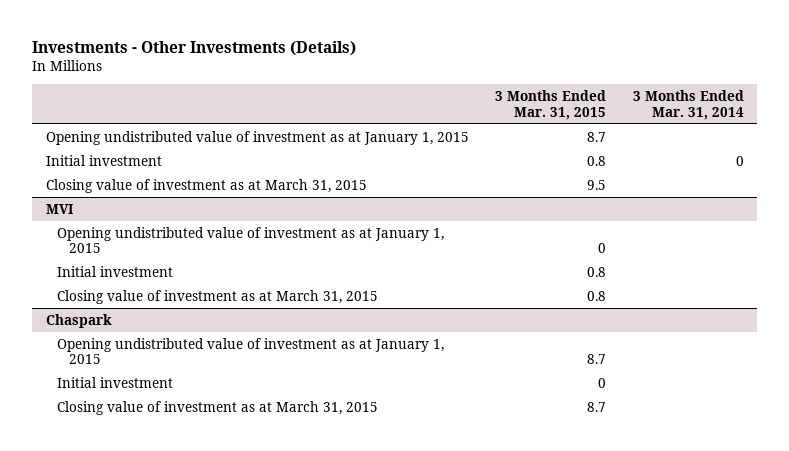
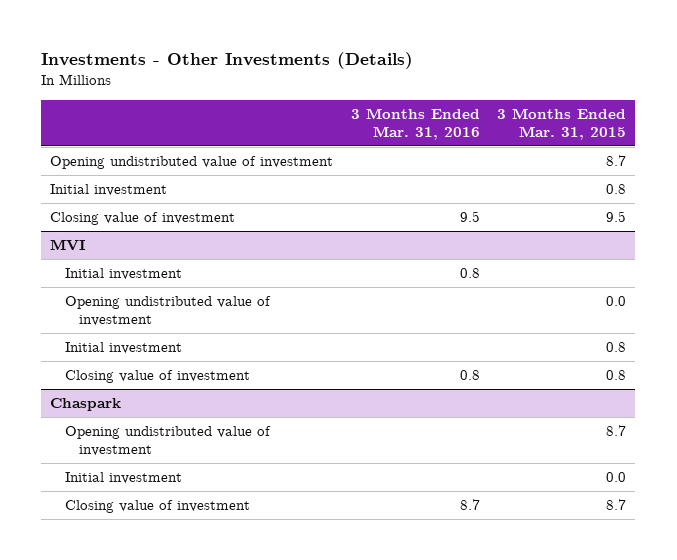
[632,90,744,120] 3 Months Ended Mar. 31, 2014 -> none
none -> [350,107,480,140] 3 Months Ended Mar. 31, 2016
[45,130,469,145] Opening undistributed value of investment as at January 1, 2015 -> [50,156,334,170] Opening undistributed value of investment
[45,178,367,193] Closing value of investment as at March 31, 2015 -> [50,212,236,226] Closing value of investment
none -> [64,268,182,281] Initial investment
[57,226,445,254] Opening undistributed value of investment as at January 1, 2015 -> [64,296,271,327] Opening undistributed value of investment
[598,243,607,254] 0 -> [606,296,627,307] 0.0
[57,289,379,304] Closing value of investment as at March 31, 2015 -> [64,370,250,384] Closing value of investment
[57,337,445,365] Opening undistributed value of investment as at January 1, 2015 -> [64,426,271,457] Opening undistributed value of investment
[598,377,607,388] 0 -> [606,472,627,483] 0.0
[57,400,379,415] Closing value of investment as at March 31, 2015 -> [64,500,250,514] Closing value of investment

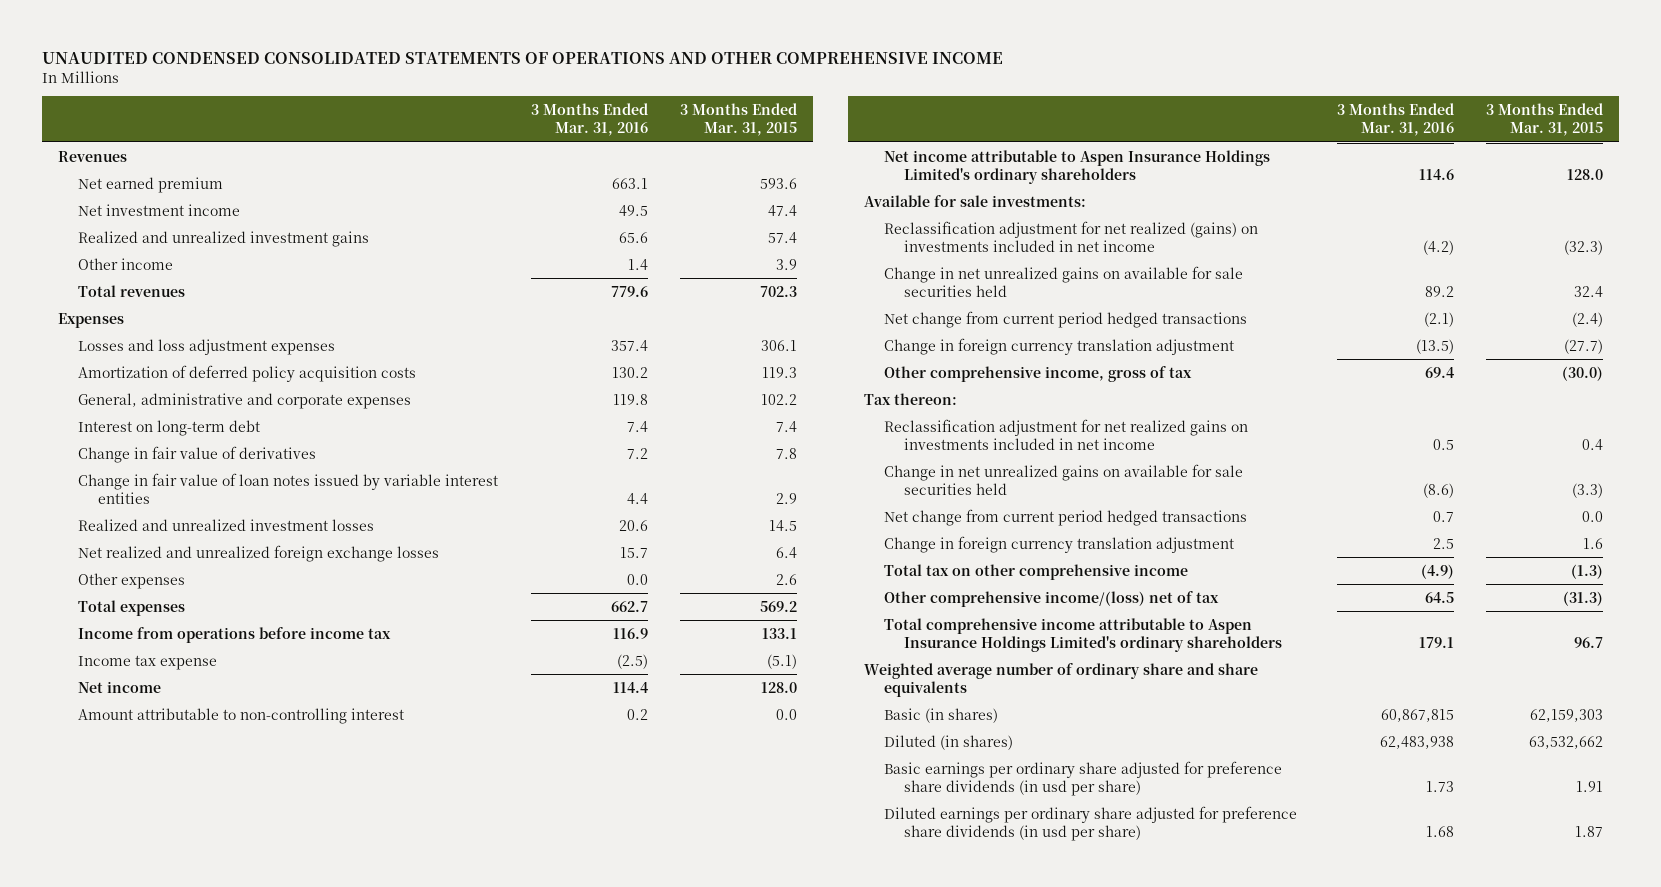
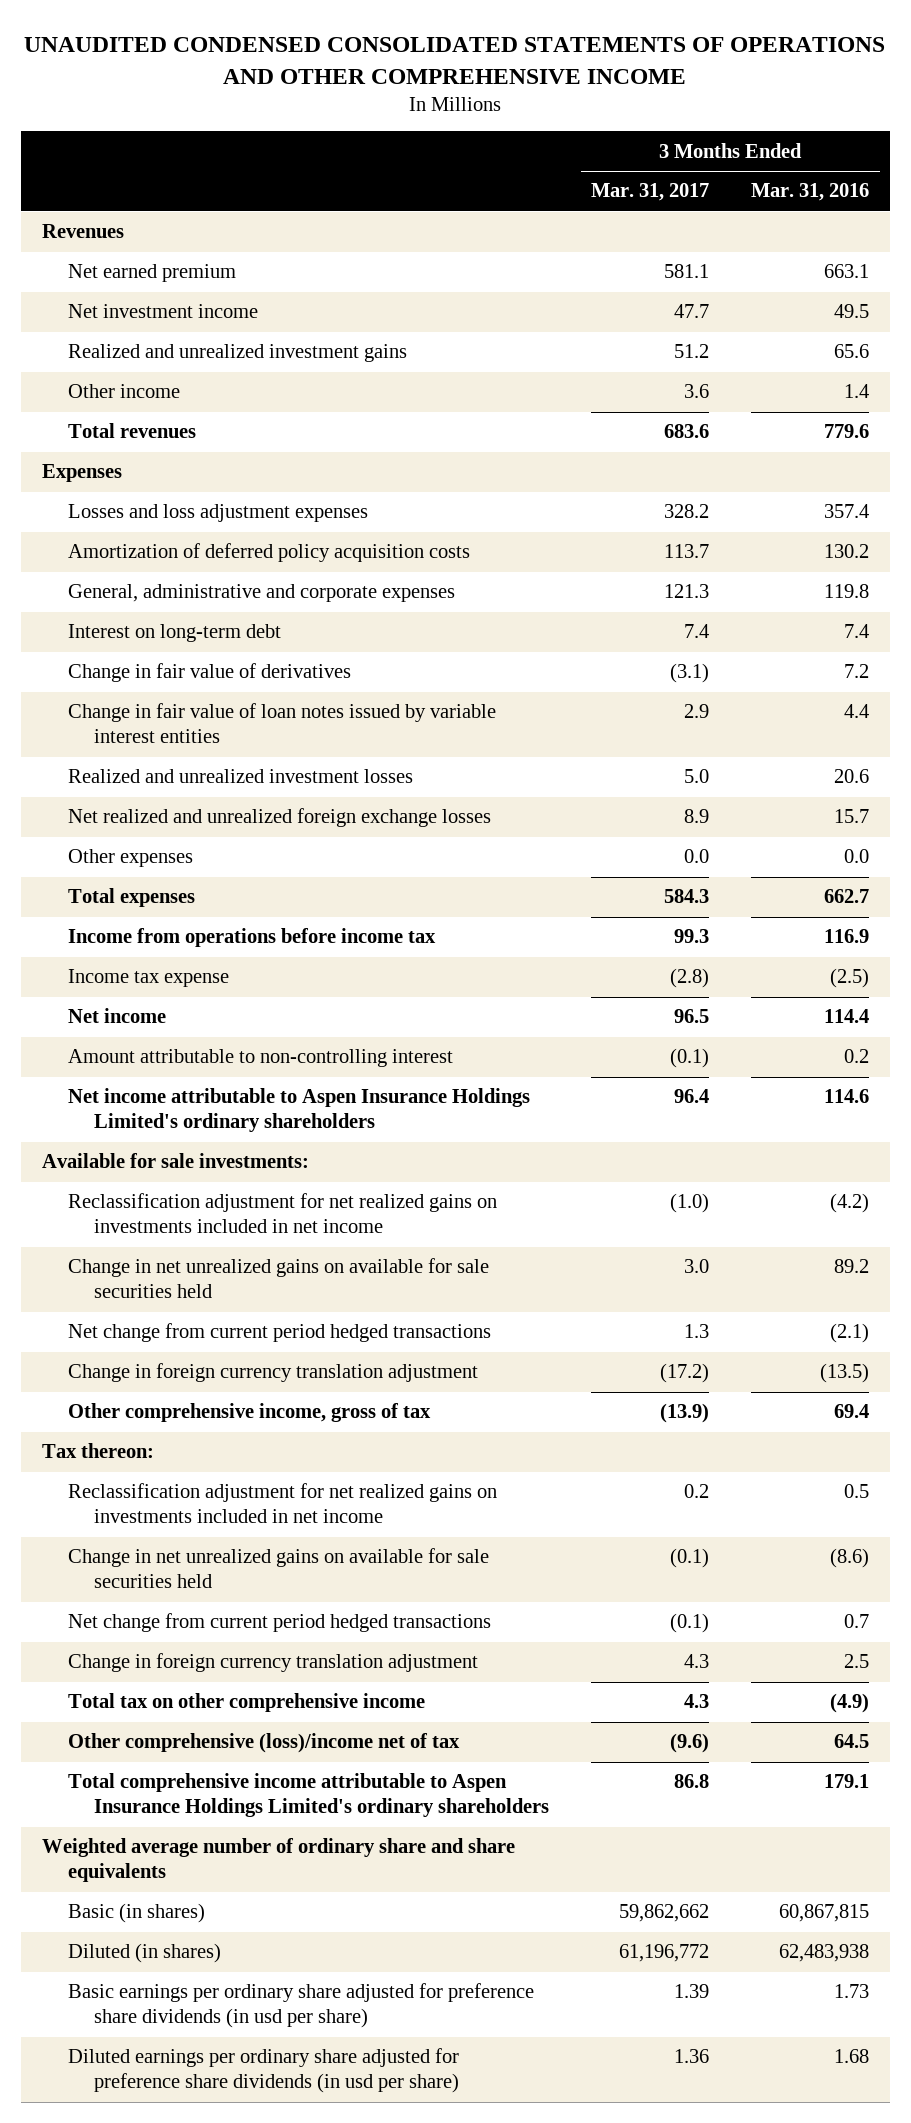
[679,103,797,137] 3 Months Ended Mar. 31, 2015 -> none
none -> [591,183,710,202] Mar. 31, 2017
[884,220,1259,252] Reclassification adjustment for net realized (gains) on investments included in net income -> [67,1193,497,1234] Reclassification adjustment for net realized gains on investments included in net income
[884,590,1220,607] Other comprehensive income/(loss) net of tax -> [67,1733,460,1754] Other comprehensive (loss)/income net of tax

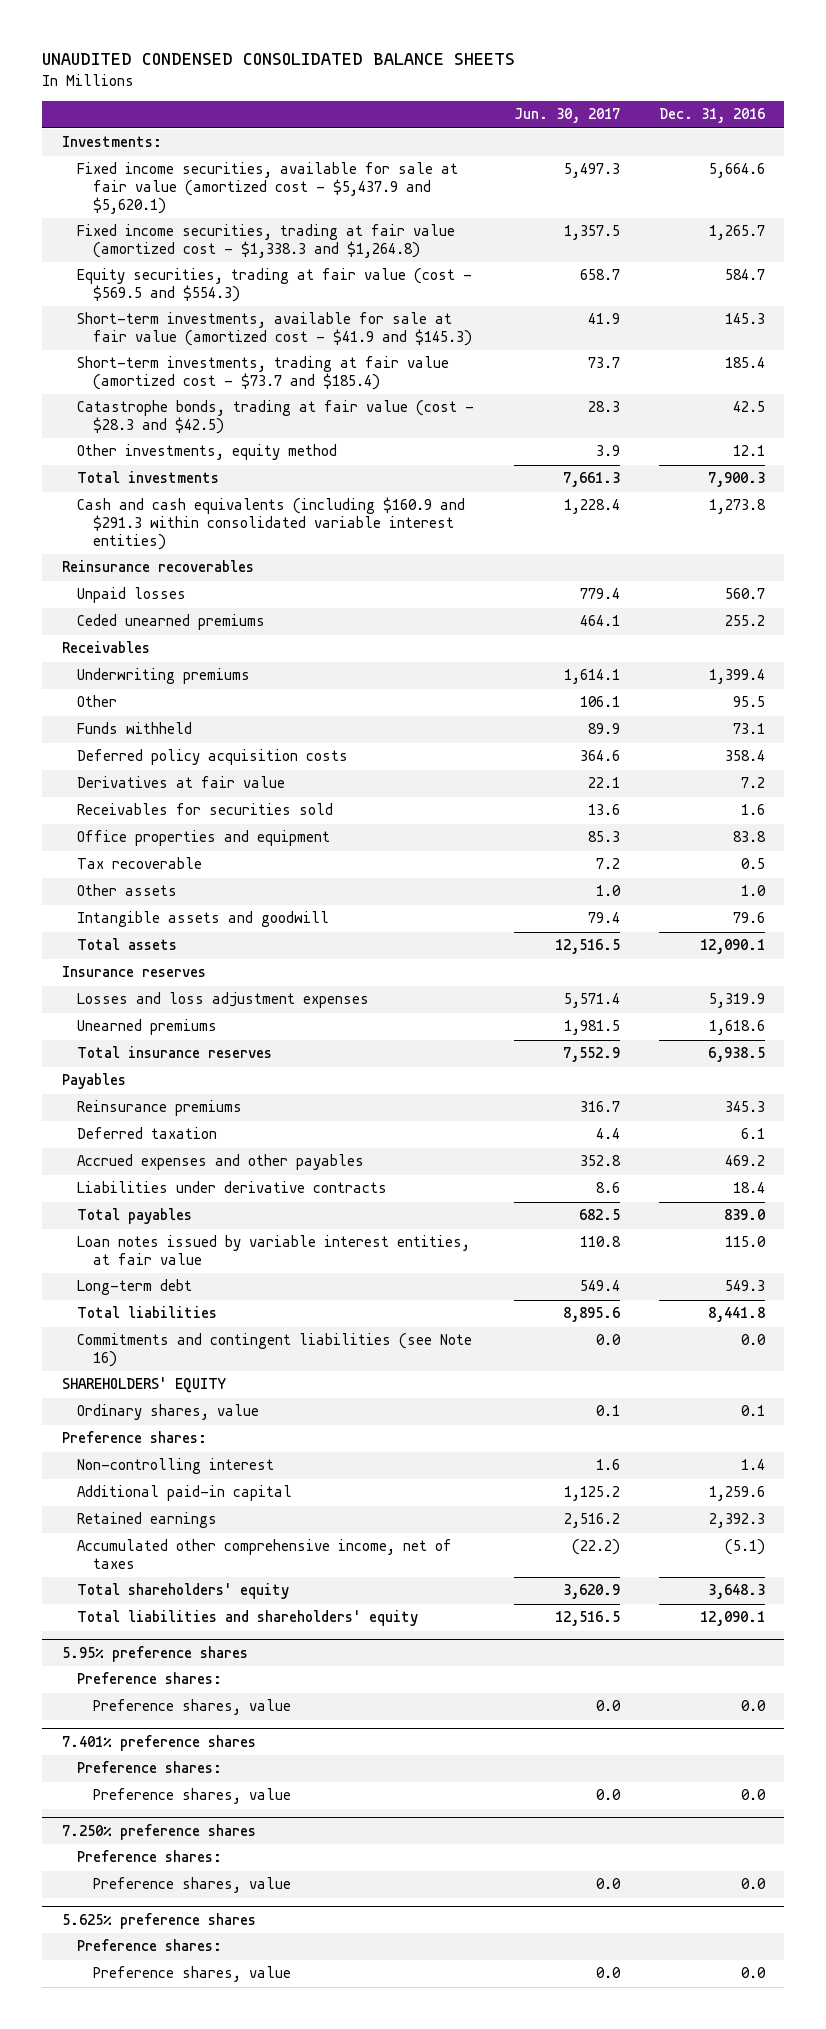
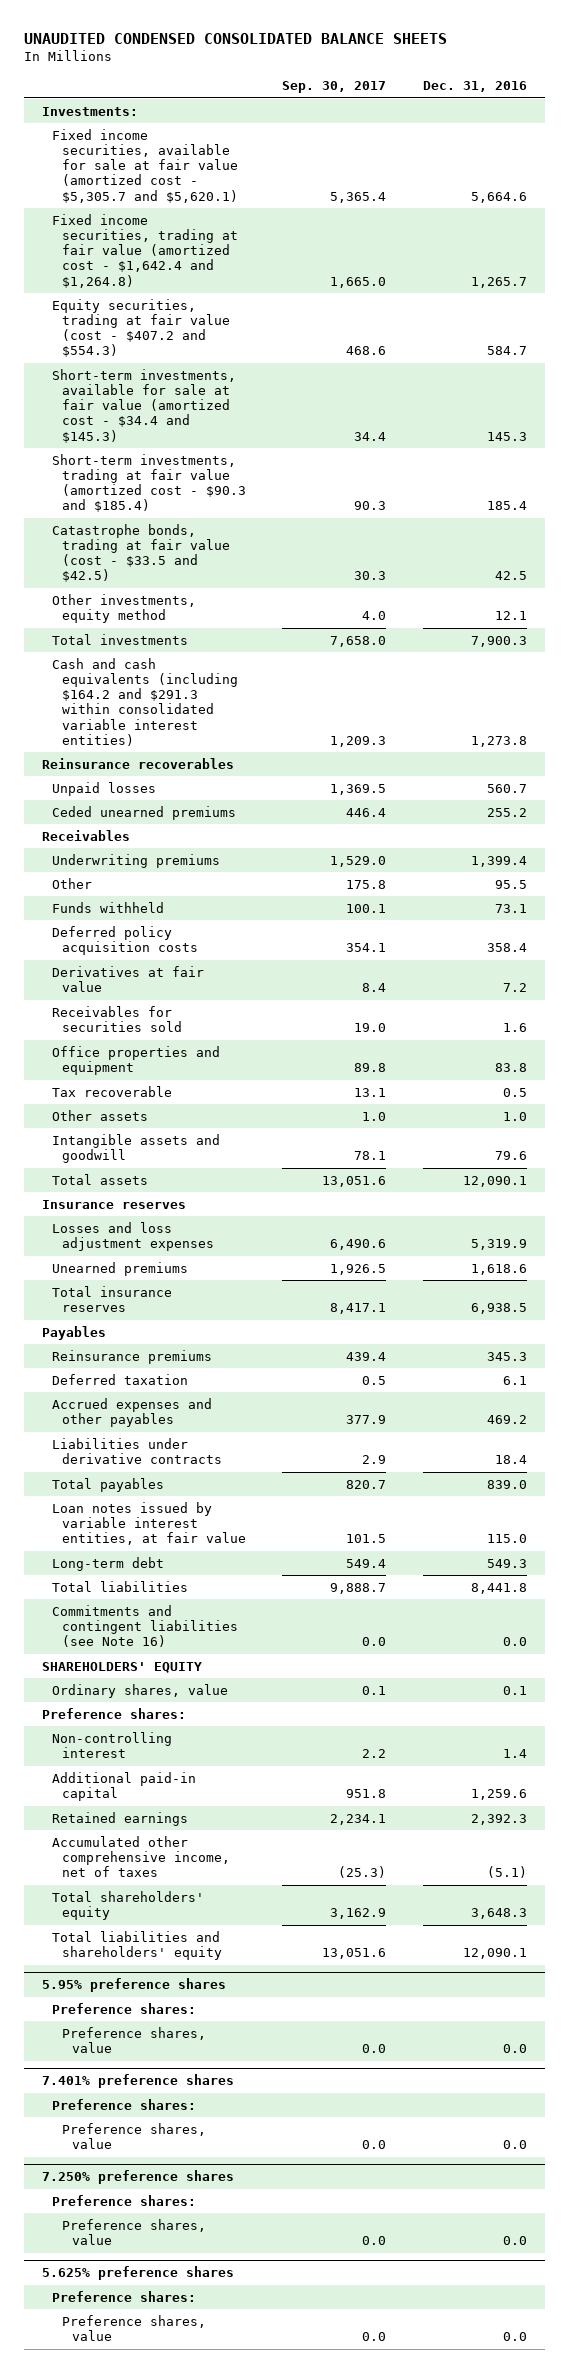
[513,108,620,124] Jun. 30, 2017 -> none
none -> [282,81,387,94] Sep. 30, 2017
[77,162,459,214] Fixed income securities, available for sale at fair value (amortized cost - $5,437.9 and $5,620.1) -> [52,128,238,203] Fixed income securities, available for sale at fair value (amortized cost - $5,305.7 and $5,620.1)
[77,224,456,259] Fixed income securities, trading at fair value (amortized cost - $1,338.3 and $1,264.8) -> [52,213,238,288] Fixed income securities, trading at fair value (amortized cost - $1,642.4 and $1,264.8)
[77,268,473,303] Equity securities, trading at fair value (cost - $569.5 and $554.3) -> [52,298,230,358] Equity securities, trading at fair value (cost - $407.2 and $554.3)
[77,312,473,347] Short-term investments, available for sale at fair value (amortized cost - $41.9 and $145.3) -> [52,368,237,443] Short-term investments, available for sale at fair value (amortized cost - $34.4 and $145.3)
[77,356,450,391] Short-term investments, trading at fair value (amortized cost - $73.7 and $185.4) -> [52,453,246,513] Short-term investments, trading at fair value (amortized cost - $90.3 and $185.4)
[77,400,475,435] Catastrophe bonds, trading at fair value (cost - $28.3 and $42.5) -> [52,523,230,583] Catastrophe bonds, trading at fair value (cost - $33.5 and $42.5)
[77,497,466,550] Cash and cash equivalents (including $160.9 and $291.3 within consolidated variable interest entities) -> [52,657,238,746] Cash and cash equivalents (including $164.2 and $291.3 within consolidated variable interest entities)

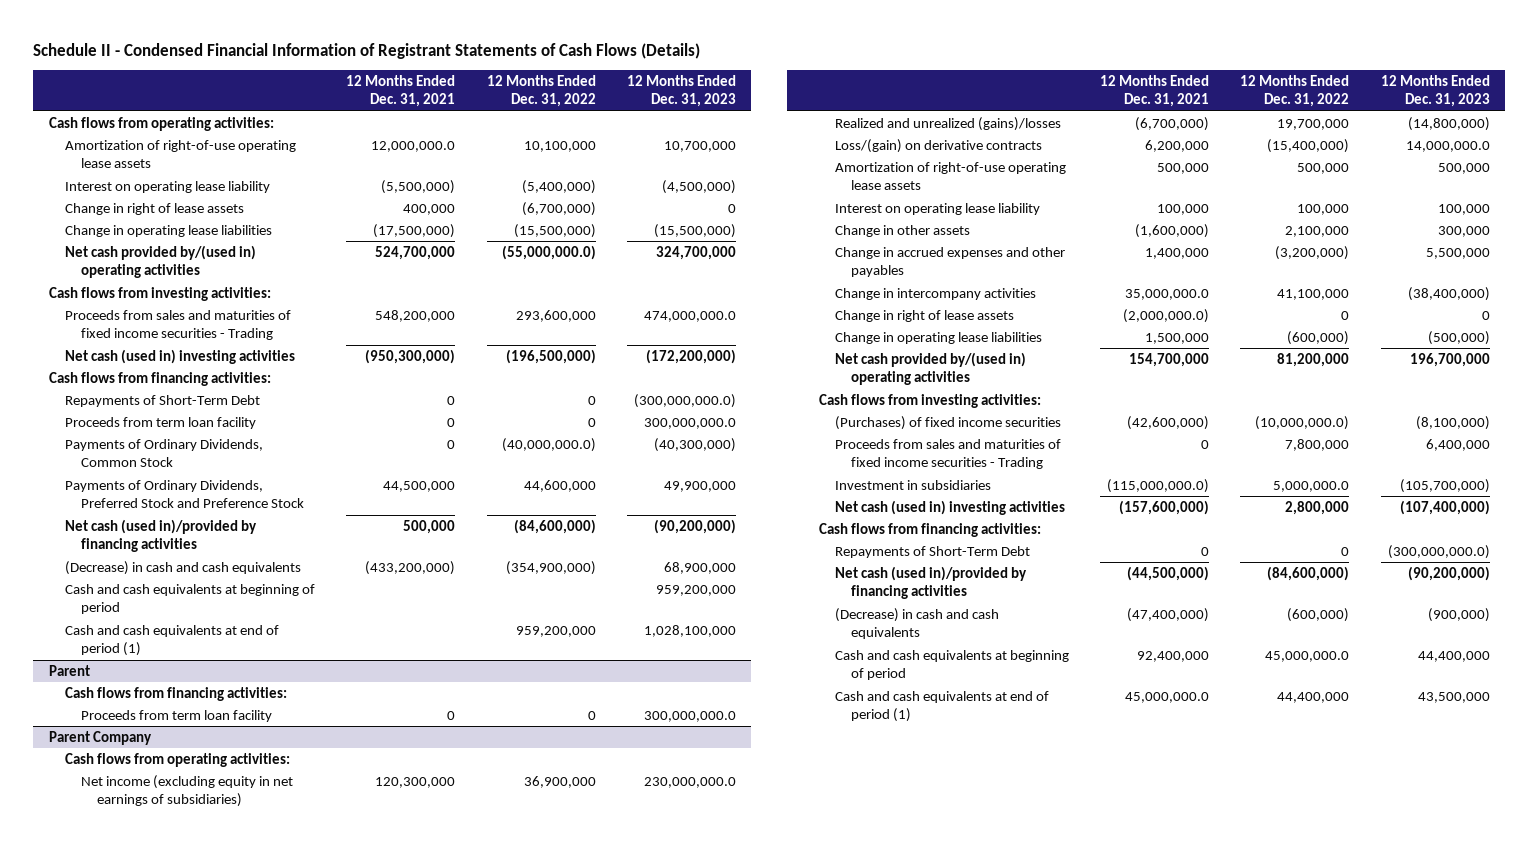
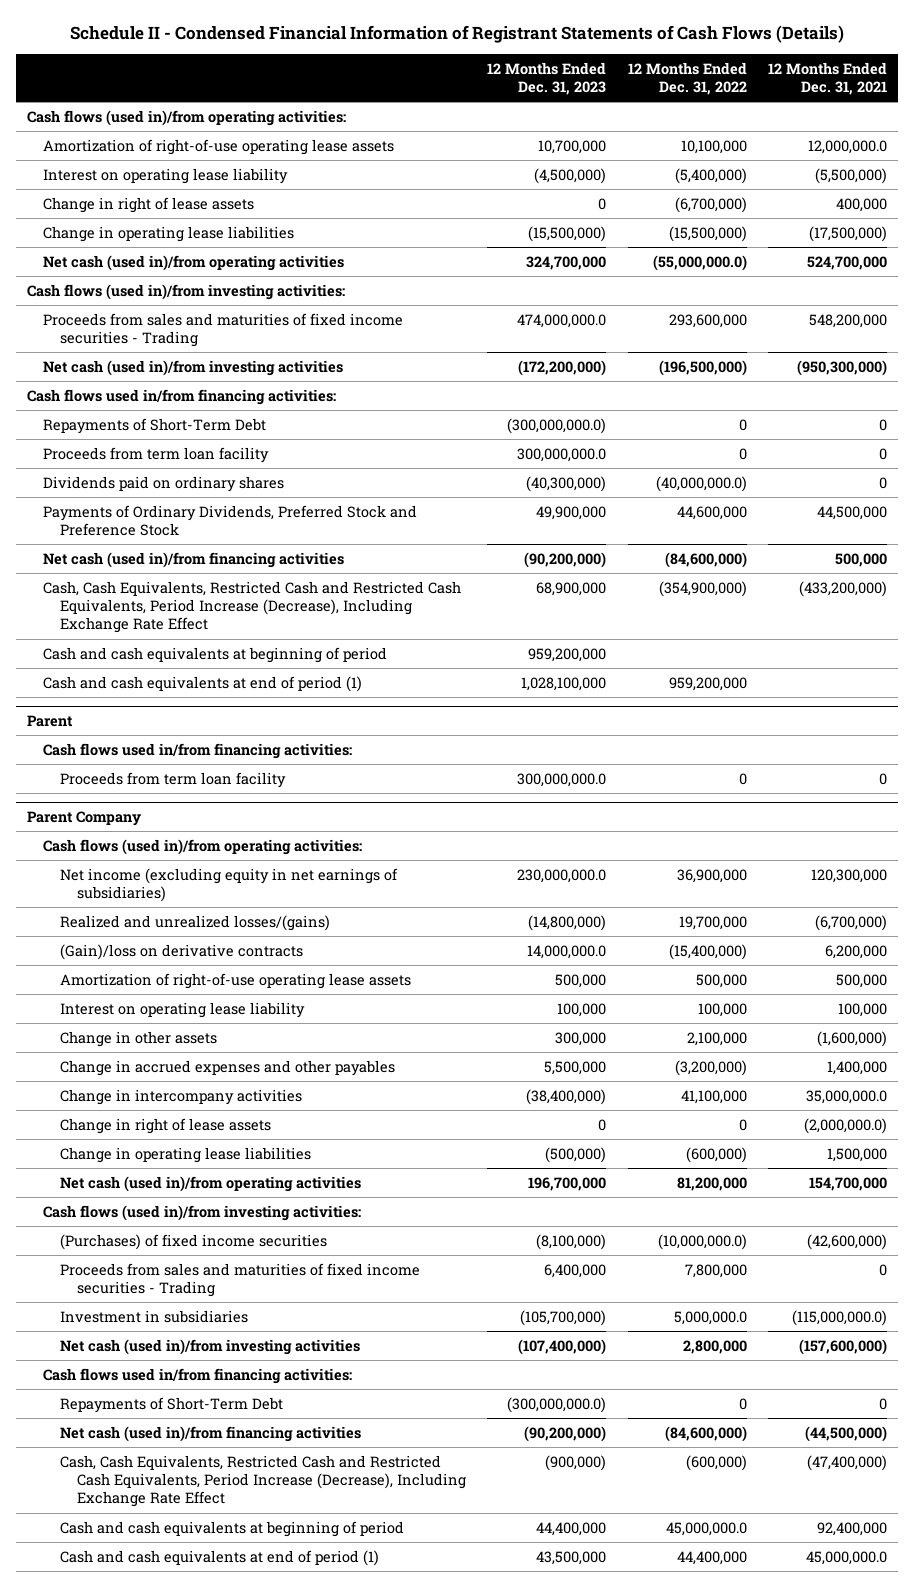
[48,116,274,131] Cash flows from operating activities: -> [26,109,346,126] Cash flows (used in)/from operating activities:
[65,244,257,279] Net cash provided by/(used in) operating activities -> [43,254,345,271] Net cash (used in)/from operating activities
[48,286,271,301] Cash flows from investing activities: -> [26,283,345,300] Cash flows (used in)/from investing activities:
[65,348,296,364] Net cash (used in) investing activities -> [43,359,344,376] Net cash (used in)/from investing activities
[48,371,271,386] Cash flows from financing activities: -> [26,388,336,405] Cash flows used in/from financing activities:
[65,438,264,468] Payments of Ordinary Dividends, Common Stock -> [43,475,285,492] Dividends paid on ordinary shares
[65,518,258,553] Net cash (used in)/provided by financing activities -> [43,551,345,568] Net cash (used in)/from financing activities
[65,560,302,575] (Decrease) in cash and cash equivalents -> [43,580,462,634] Cash, Cash Equivalents, Restricted Cash and Restricted Cash Equivalents, Period Increase (Decrease), Including Exchange Rate Effect
[65,686,288,701] Cash flows from financing activities: -> [43,742,353,759] Cash flows used in/from financing activities:
[65,752,291,767] Cash flows from operating activities: -> [43,838,363,855] Cash flows (used in)/from operating activities:
[835,116,1062,131] Realized and unrealized (gains)/losses -> [60,914,331,931] Realized and unrealized losses/(gains)
[835,138,1043,153] Loss/(gain) on derivative contracts -> [60,943,304,960] (Gain)/loss on derivative contracts
[835,351,1027,386] Net cash provided by/(used in) operating activities -> [60,1175,362,1192] Net cash (used in)/from operating activities
[818,393,1041,408] Cash flows from investing activities: -> [43,1204,362,1221] Cash flows (used in)/from investing activities:
[835,499,1066,515] Net cash (used in) investing activities -> [60,1338,361,1355] Net cash (used in)/from investing activities
[818,522,1041,537] Cash flows from financing activities: -> [43,1367,353,1384] Cash flows used in/from financing activities:
[835,565,1028,600] Net cash (used in)/provided by financing activities -> [60,1425,362,1442] Net cash (used in)/from financing activities
[835,607,1000,640] (Decrease) in cash and cash equivalents -> [60,1454,466,1508] Cash, Cash Equivalents, Restricted Cash and Restricted Cash Equivalents, Period Increase (Decrease), Including Exchange Rate Effect

